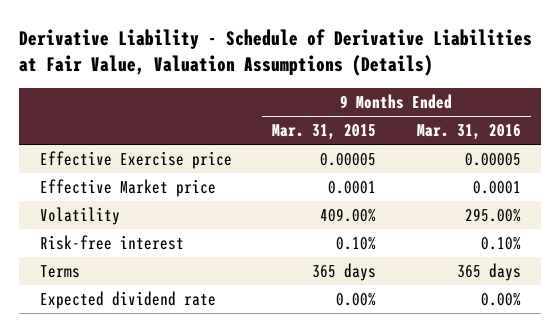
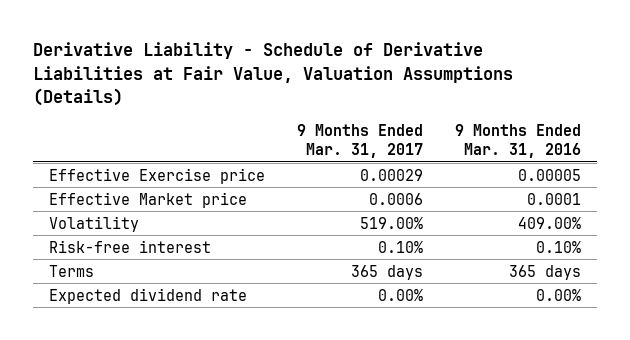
[272,123,377,140] Mar. 31, 2015 -> none
none -> [297,123,424,158] 9 Months Ended Mar. 31, 2017
[464,207,521,222] 295.00% -> [518,216,582,229] 409.00%

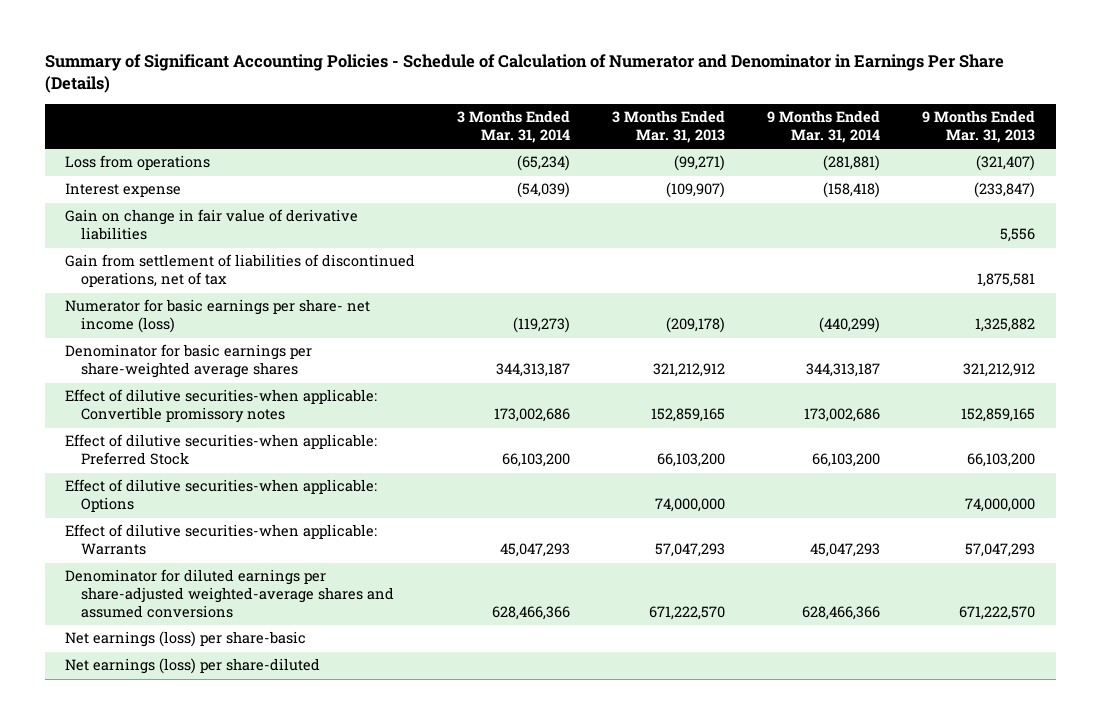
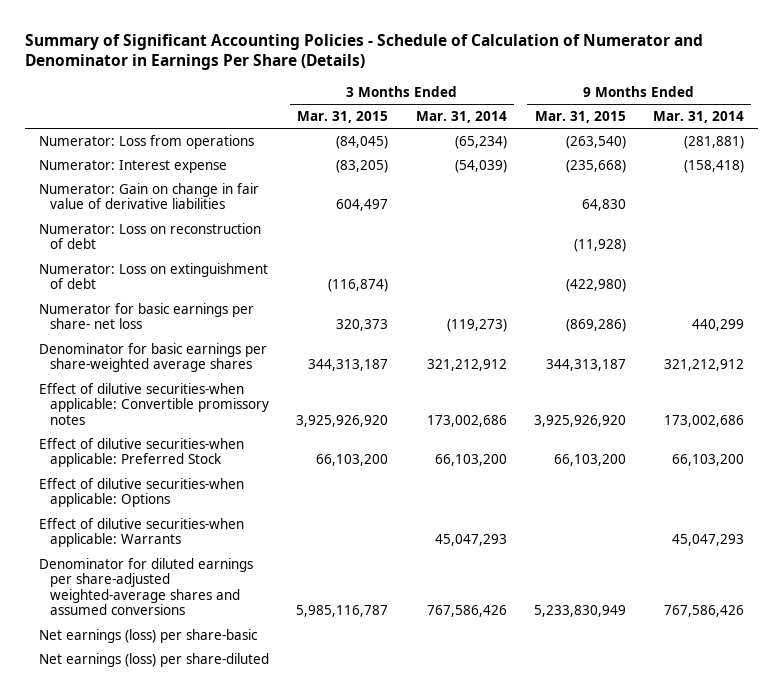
[612,110,726,144] 3 Months Ended Mar. 31, 2013 -> none
[921,110,1035,144] 9 Months Ended Mar. 31, 2013 -> none
none -> [297,111,389,124] Mar. 31, 2015
none -> [535,111,627,124] Mar. 31, 2015
[65,254,416,288] Gain from settlement of liabilities of discontinued operations, net of tax -> none
[65,155,211,171] Loss from operations -> [38,134,254,149] Numerator: Loss from operations
[65,183,182,198] Interest expense -> [38,159,227,173] Numerator: Interest expense
[65,209,359,241] Gain on change in fair value of derivative liabilities -> [38,182,259,210] Numerator: Gain on change in fair value of derivative liabilities
none -> [38,222,261,250] Numerator: Loss on reconstruction of debt
none -> [38,262,268,290] Numerator: Loss on extinguishment of debt
[65,299,371,334] Numerator for basic earnings per share- net income (loss) -> [38,302,254,330] Numerator for basic earnings per share- net loss
[818,317,880,334] (440,299) -> [692,319,745,332] 440,299
[496,363,571,378] 344,313,187 -> [426,359,507,372] 321,212,912
[805,363,880,378] 344,313,187 -> [664,359,745,372] 321,212,912
[492,606,571,621] 628,466,366 -> [426,605,507,618] 767,586,426
[801,606,880,621] 628,466,366 -> [664,605,745,618] 767,586,426

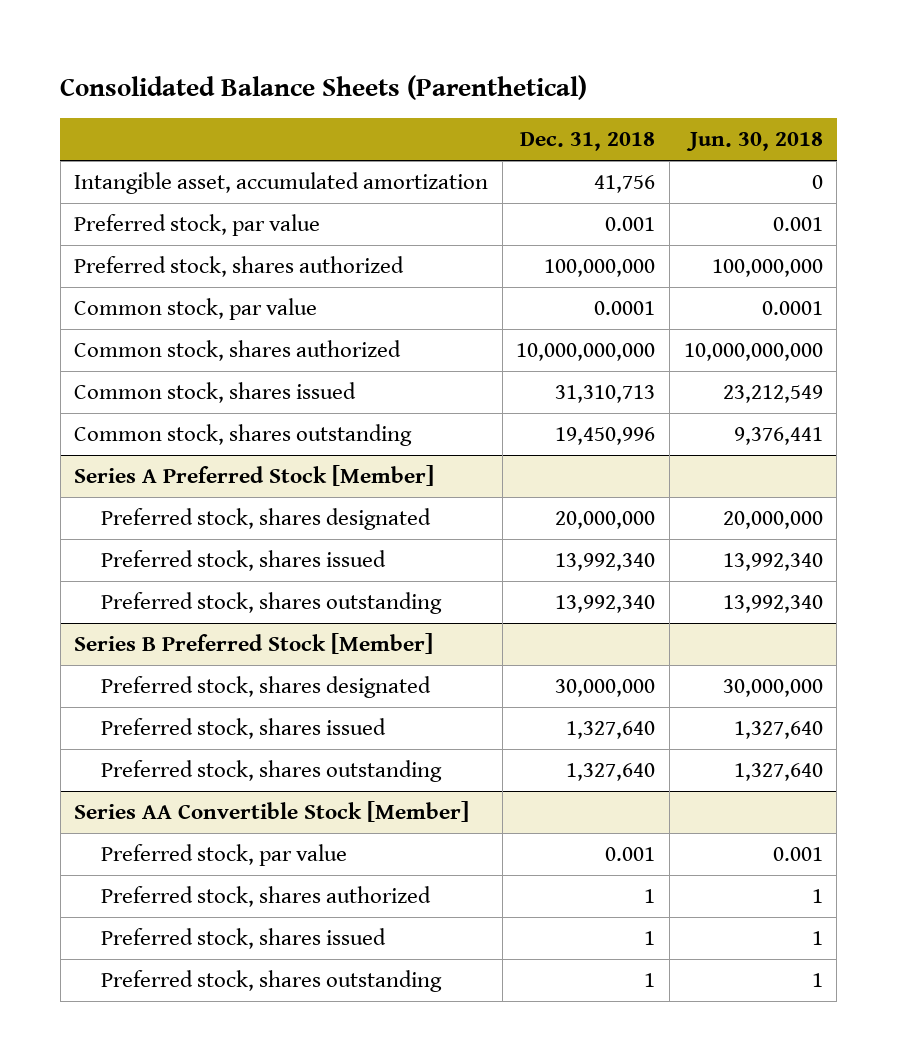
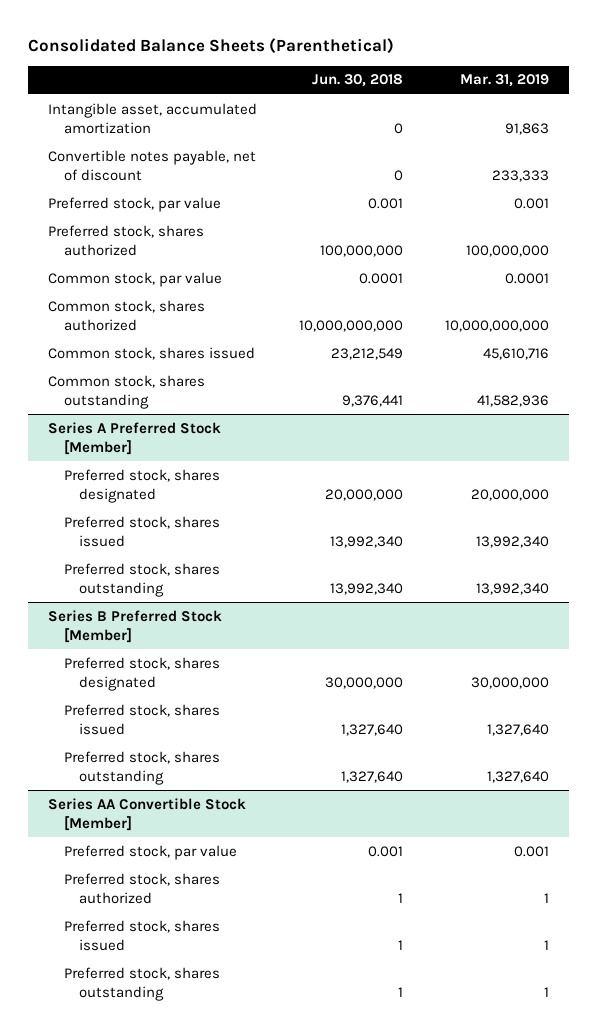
[520,132,656,152] Dec. 31, 2018 -> none
none -> [459,74,549,88] Mar. 31, 2019
none -> [48,149,257,181] Convertible notes payable, net of discount

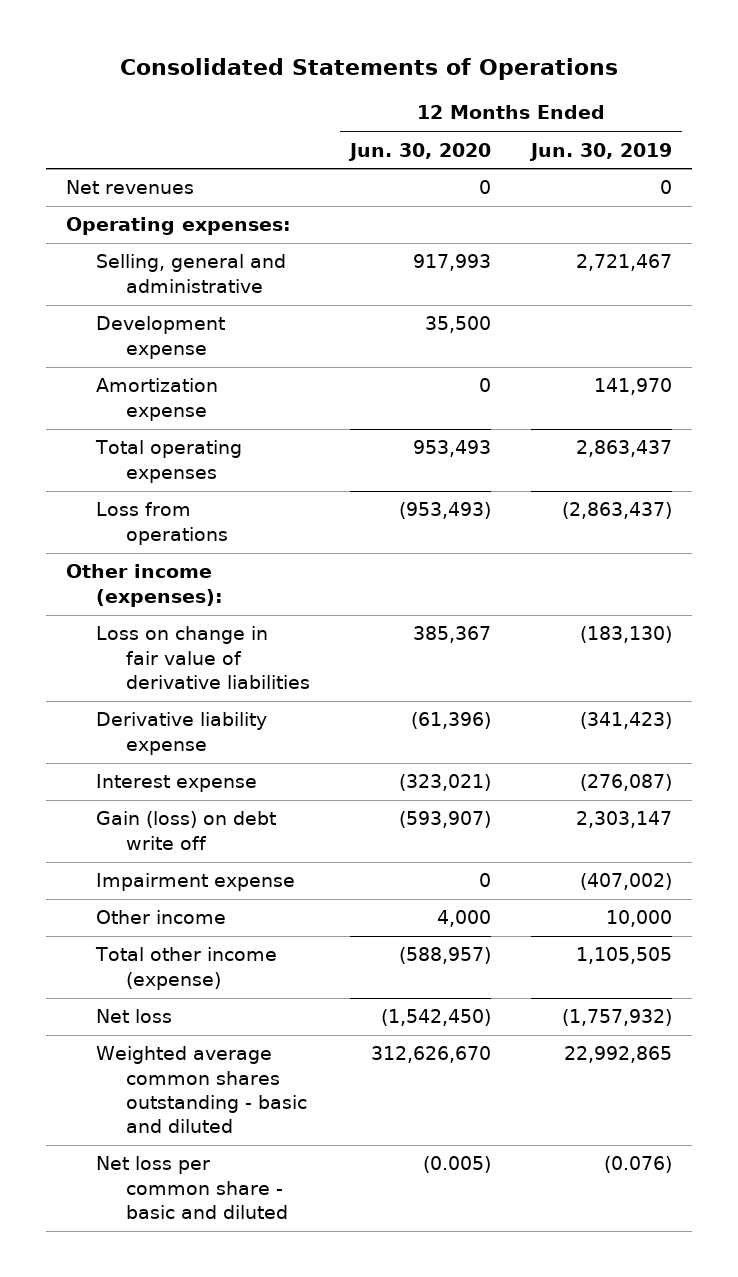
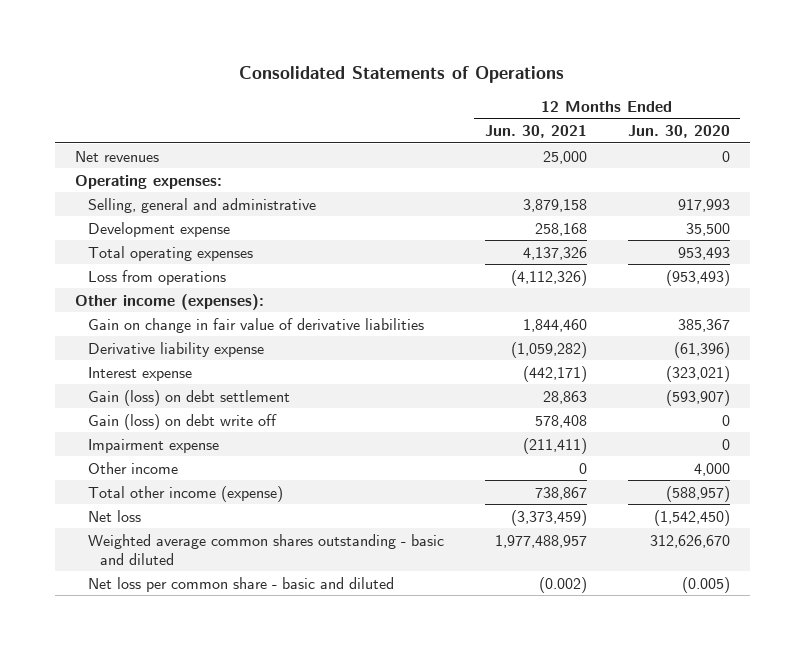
[528,142,672,161] Jun. 30, 2019 -> none
none -> [484,125,587,139] Jun. 30, 2021
[95,378,218,421] Amortization expense -> none
[95,626,310,690] Loss on change in fair value of derivative liabilities -> [87,317,424,333] Gain on change in fair value of derivative liabilities
none -> [87,389,290,406] Gain (loss) on debt settlement
[398,811,491,829] (593,907) -> [721,414,730,426] 0

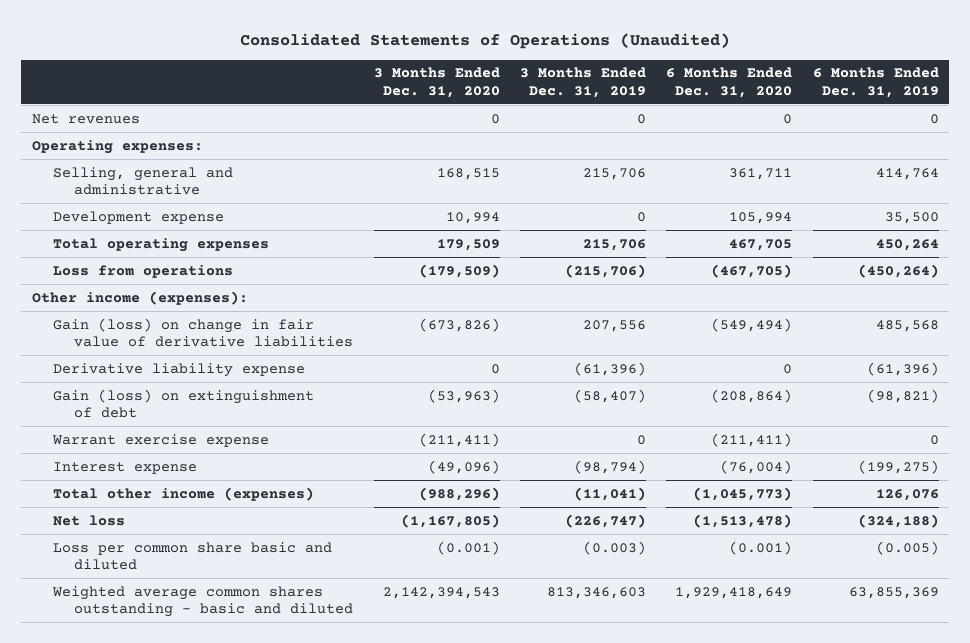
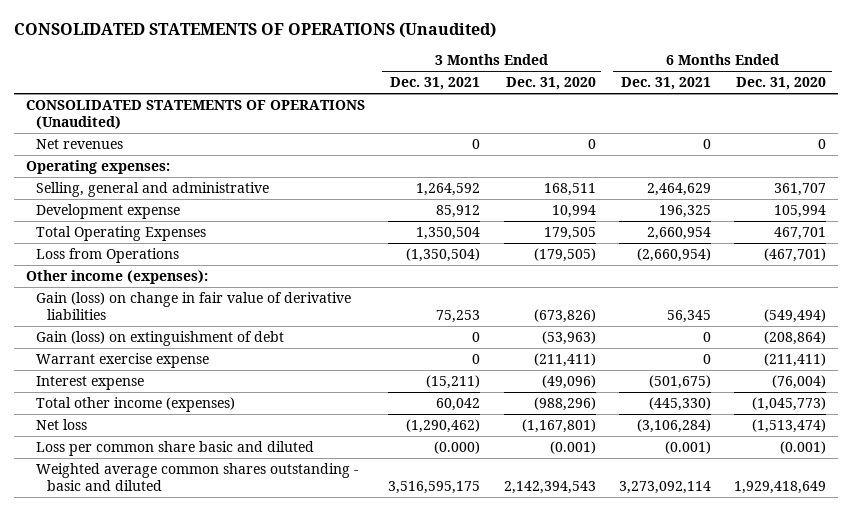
[240,32,731,49] Consolidated Statements of Operations (Unaudited) -> [13,22,496,39] CONSOLIDATED STATEMENTS OF OPERATIONS (Unaudited)
[519,67,646,98] 3 Months Ended Dec. 31, 2019 -> none
[812,67,939,98] 6 Months Ended Dec. 31, 2019 -> none
none -> [390,77,481,91] Dec. 31, 2021
none -> [621,77,712,91] Dec. 31, 2021
none -> [25,100,365,129] CONSOLIDATED STATEMENTS OF OPERATIONS (Unaudited)
[436,167,500,180] 168,515 -> [543,183,596,197] 168,511
[729,167,793,180] 361,711 -> [774,183,827,197] 361,707
[53,237,270,252] Total operating expenses -> [36,226,207,242] Total Operating Expenses
[436,238,500,251] 179,509 -> [543,227,596,241] 179,505
[729,238,793,251] 467,705 -> [774,227,827,241] 467,701
[53,264,234,278] Loss from operations -> [36,248,180,264] Loss from Operations
[418,263,500,278] (179,509) -> [533,248,596,263] (179,505)
[711,263,793,278] (467,705) -> [764,248,827,263] (467,701)
[53,362,306,377] Derivative liability expense -> none
[400,513,500,528] (1,167,805) -> [521,419,596,434] (1,167,801)
[693,513,793,528] (1,513,478) -> [752,419,827,434] (1,513,474)

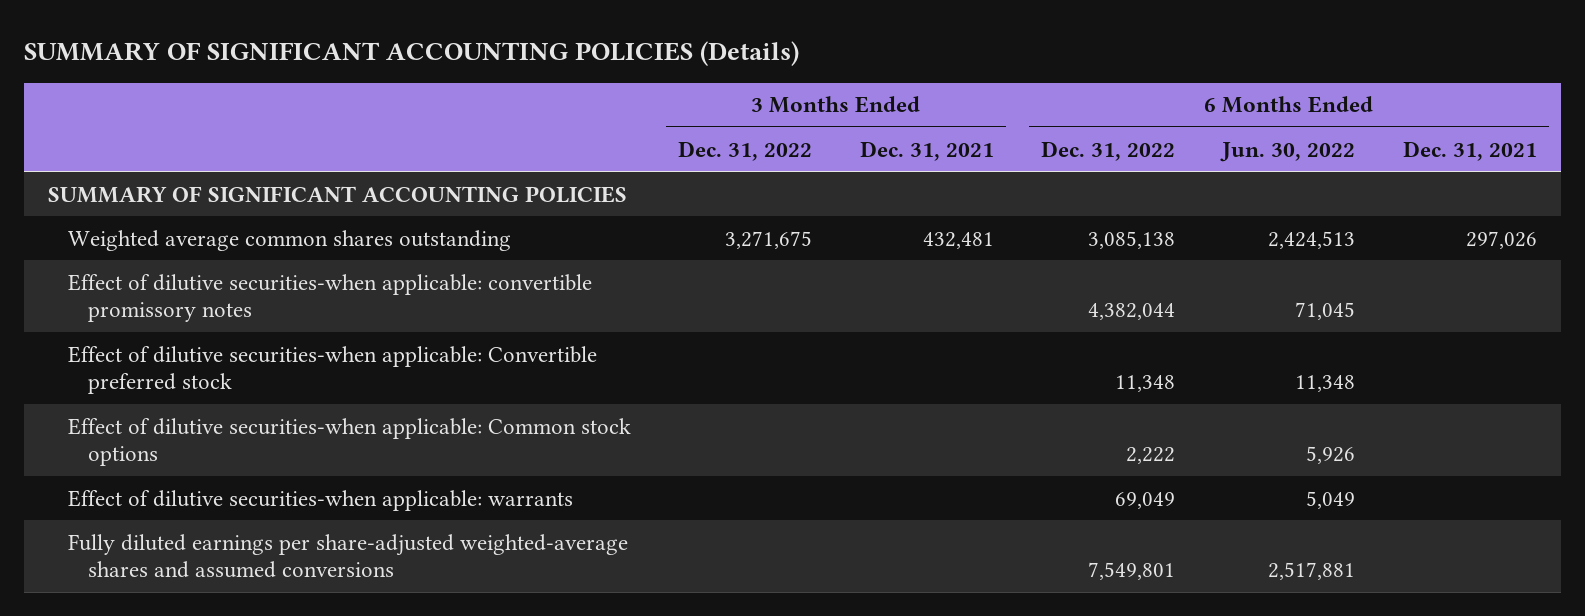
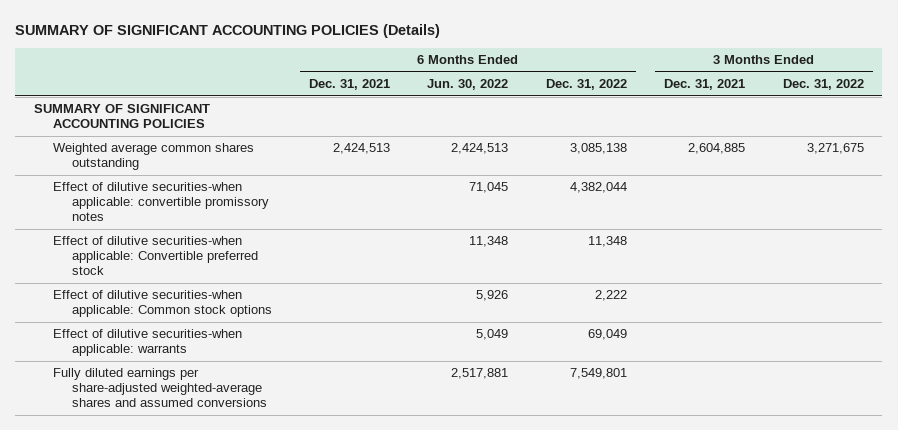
[922,231,994,249] 432,481 -> [688,143,746,155] 2,604,885
[1465,230,1537,249] 297,026 -> [332,143,390,155] 2,424,513

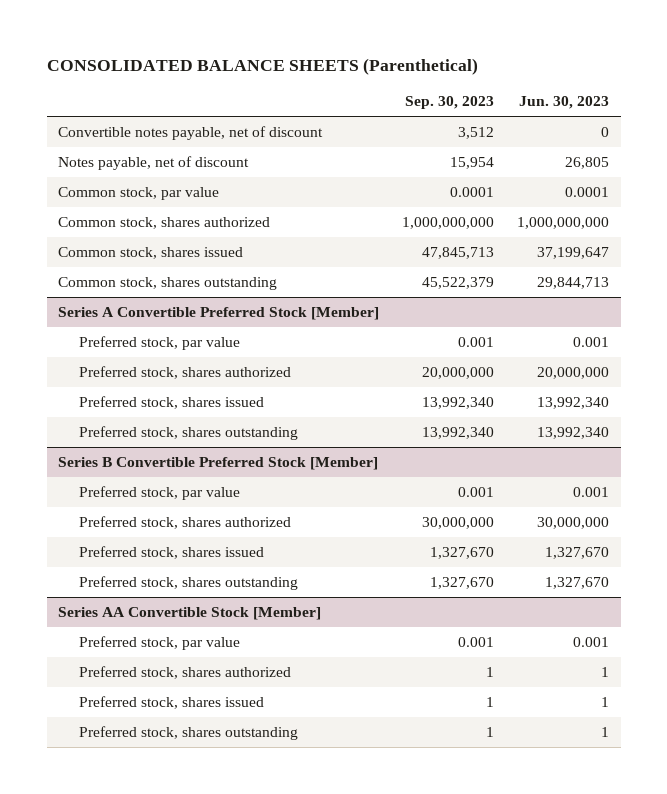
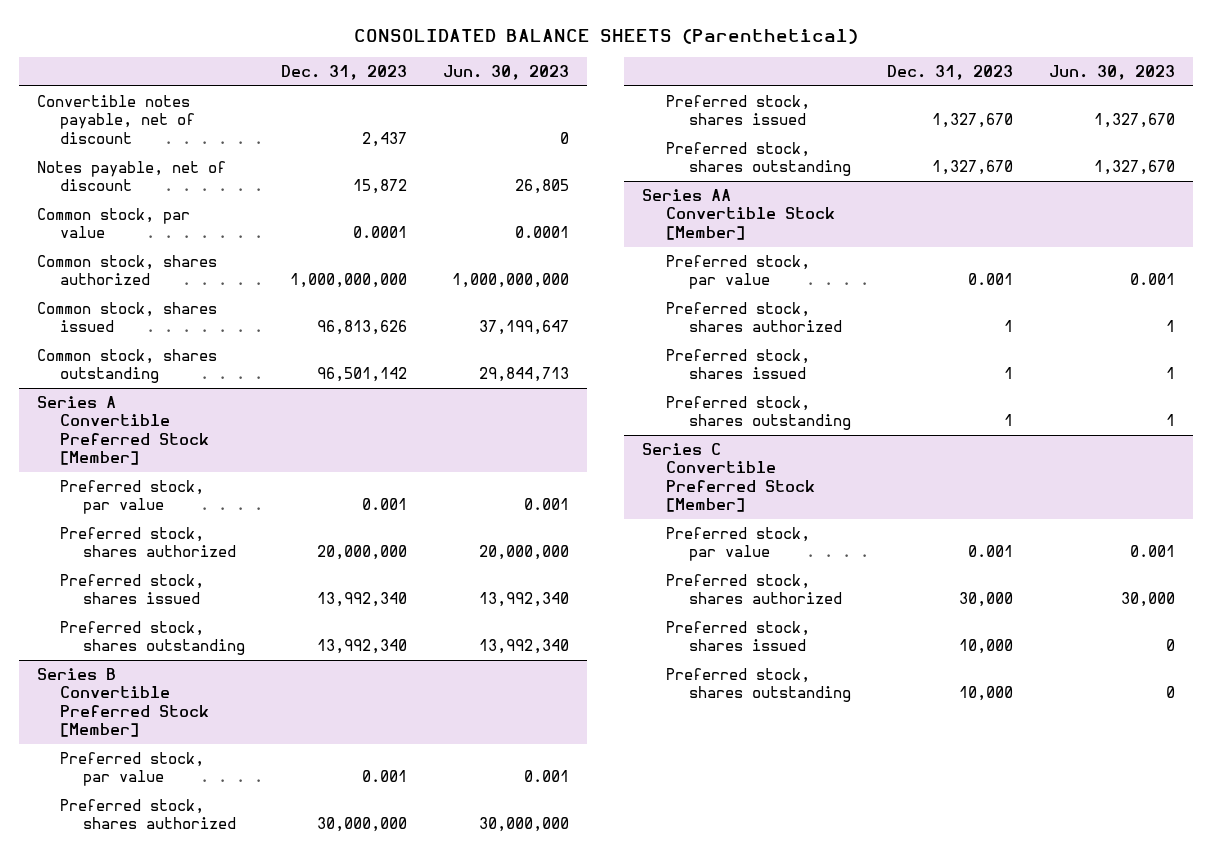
[405,96,495,110] Sep. 30, 2023 -> none
none -> [281,64,408,80] Dec. 31, 2023
none -> [642,443,815,513] Series C Convertible Preferred Stock [Member]
none -> [665,527,810,562] Preferred stock, par value
none -> [665,574,843,605] Preferred stock, shares authorized
none -> [665,621,810,652] Preferred stock, shares issued
none -> [665,668,852,703] Preferred stock, shares outstanding

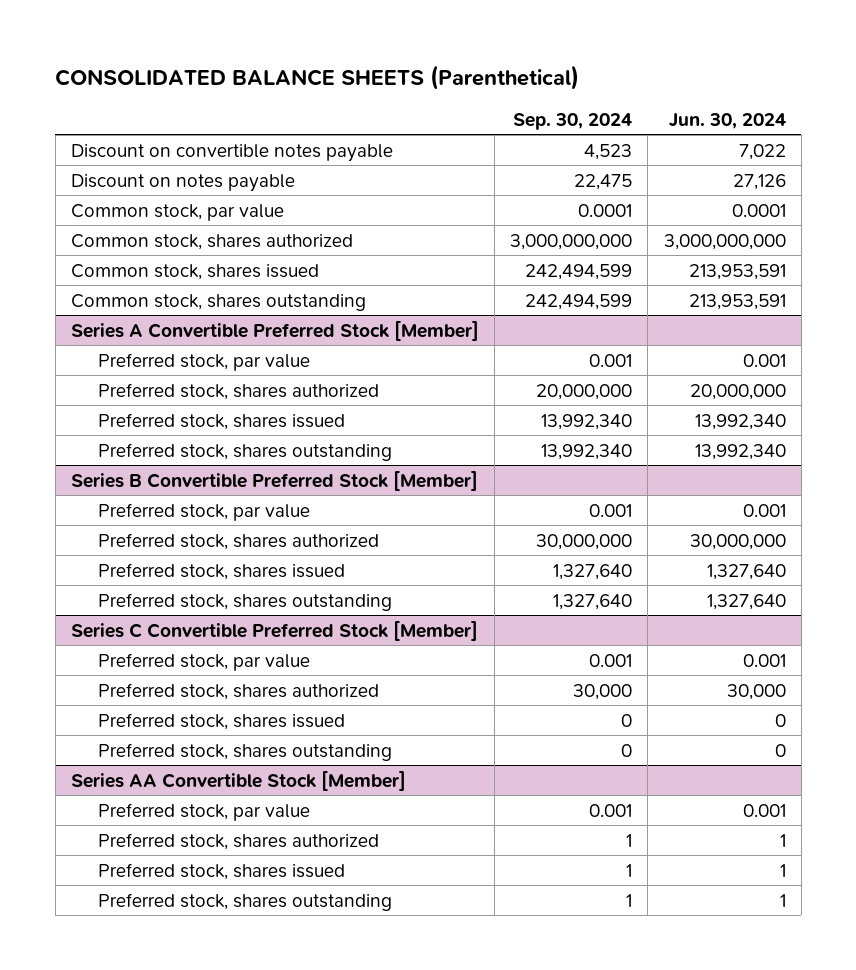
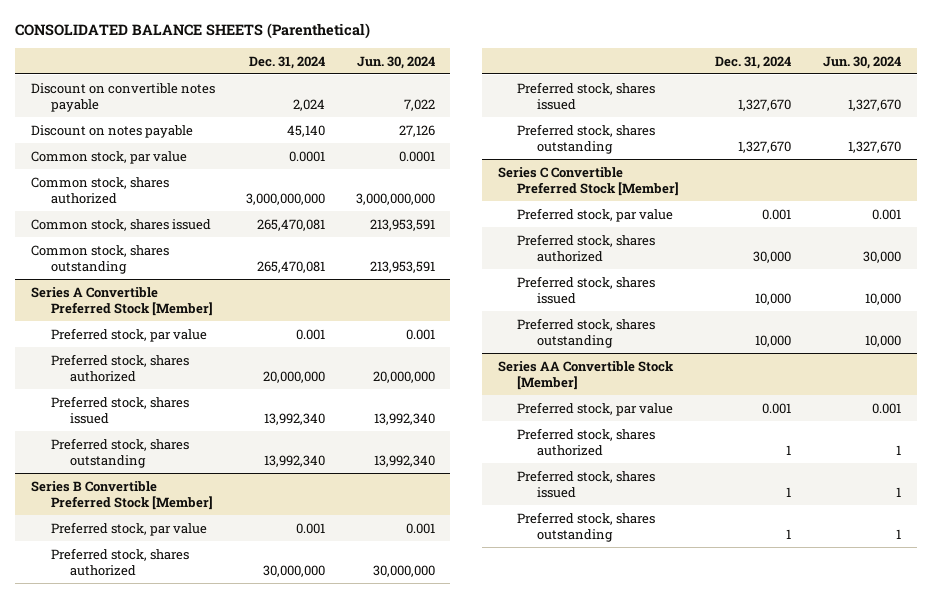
[513,112,633,130] Sep. 30, 2024 -> none
none -> [248,55,325,69] Dec. 31, 2024
[706,563,786,580] 1,327,640 -> [848,99,902,112] 1,327,670
[706,593,786,610] 1,327,640 -> [848,141,902,154] 1,327,670
[774,713,786,727] 0 -> [865,293,902,306] 10,000
[774,743,786,757] 0 -> [865,335,902,348] 10,000

